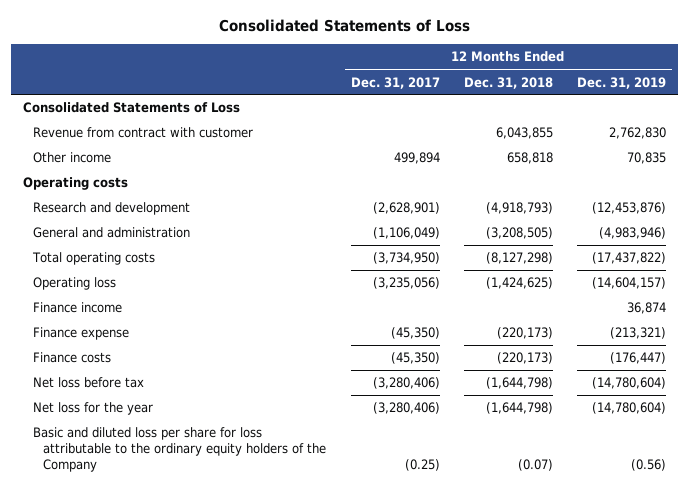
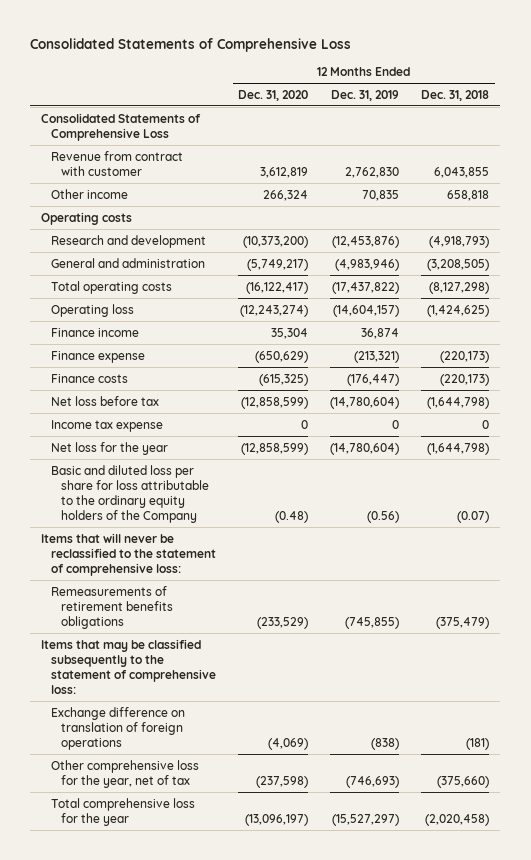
[218,18,470,32] Consolidated Statements of Loss -> [30,37,352,52] Consolidated Statements of Comprehensive Loss
[350,76,440,89] Dec. 31, 2017 -> none
none -> [238,89,309,101] Dec. 31, 2020
[23,102,241,114] Consolidated Statements of Loss -> [41,112,202,141] Consolidated Statements of Comprehensive Loss
none -> [51,419,164,432] Income tax expense
none -> [41,532,217,576] Items that will never be reclassified to the statement of comprehensive loss:
none -> [51,585,174,629] Remeasurements of retirement benefits obligations
none -> [41,638,217,695] Items that may be classified subsequently to the statement of comprehensive loss:
none -> [51,706,186,750] Exchange difference on translation of foreign operations
none -> [51,759,200,788] Other comprehensive loss for the year, net of tax
none -> [51,797,196,826] Total comprehensive loss for the year

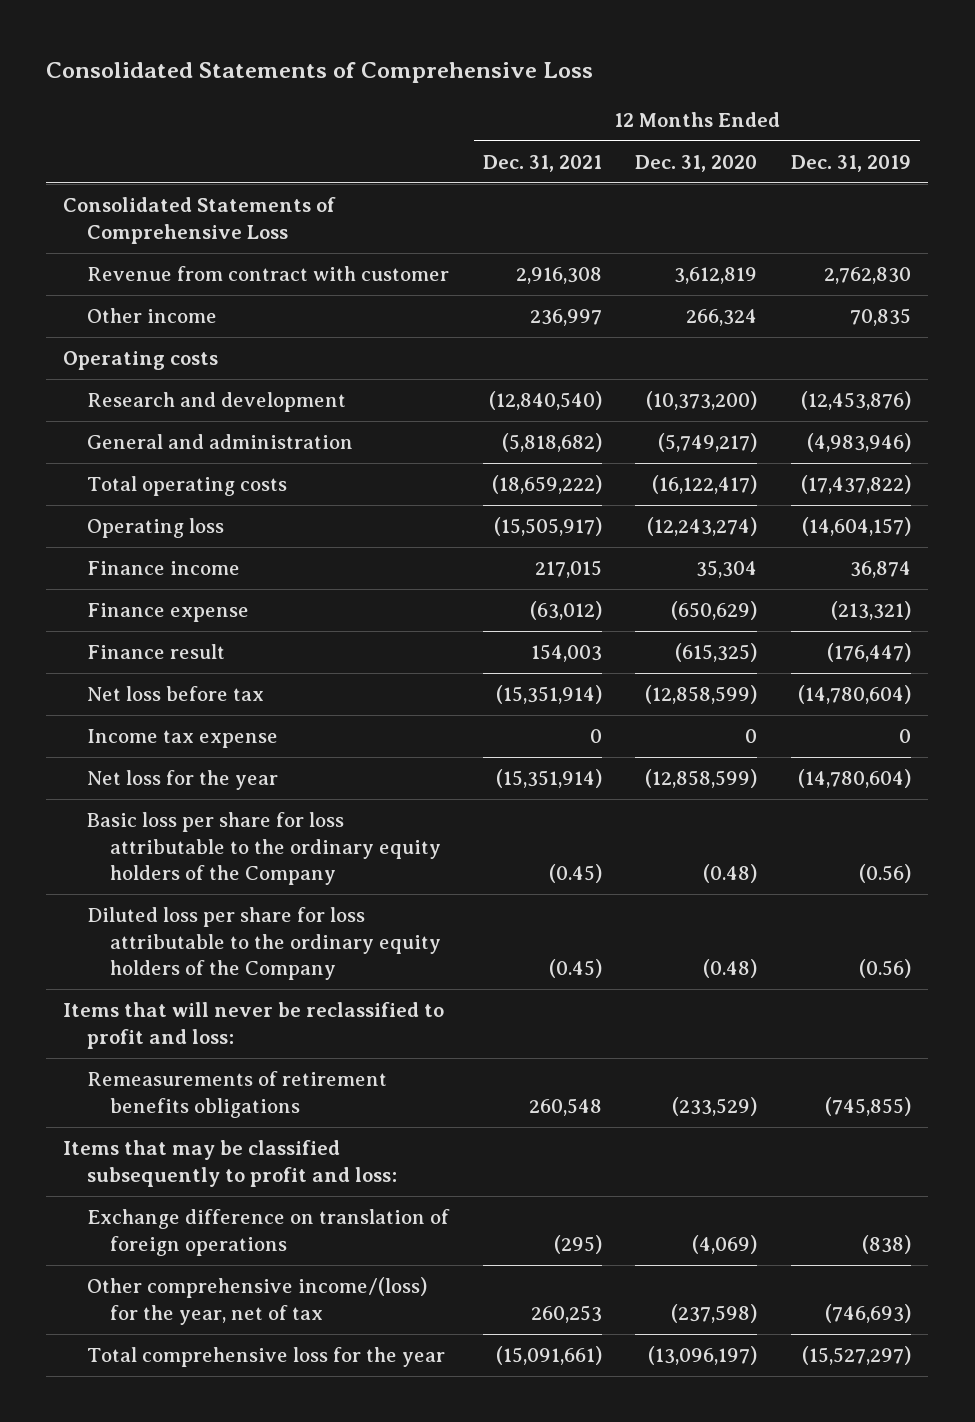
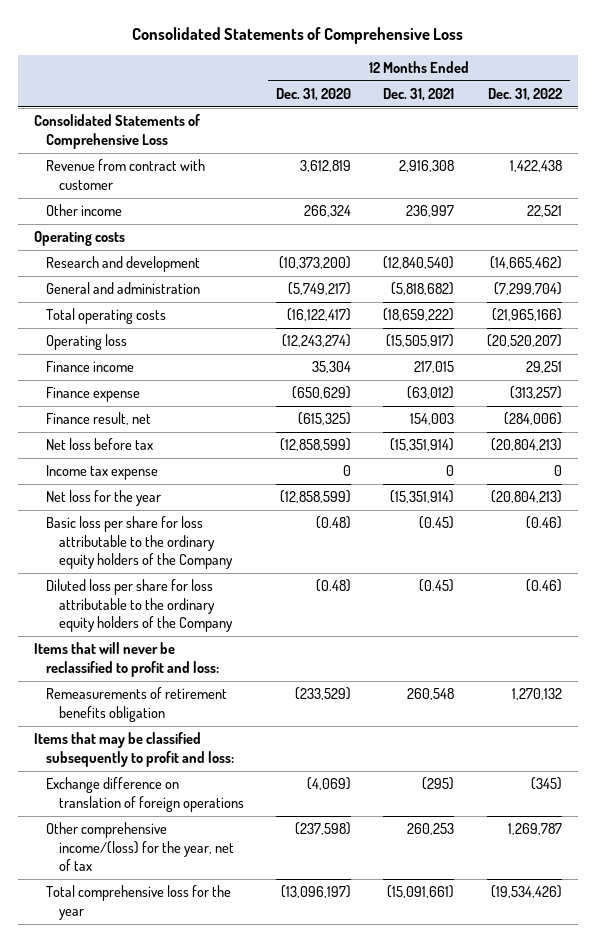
[791,155,912,173] Dec. 31, 2019 -> none
none -> [487,88,562,102] Dec. 31, 2022
[86,644,225,660] Finance result -> [46,412,152,426] Finance result, net
[86,1071,387,1118] Remeasurements of retirement benefits obligations -> [46,687,228,722] Remeasurements of retirement benefits obligation

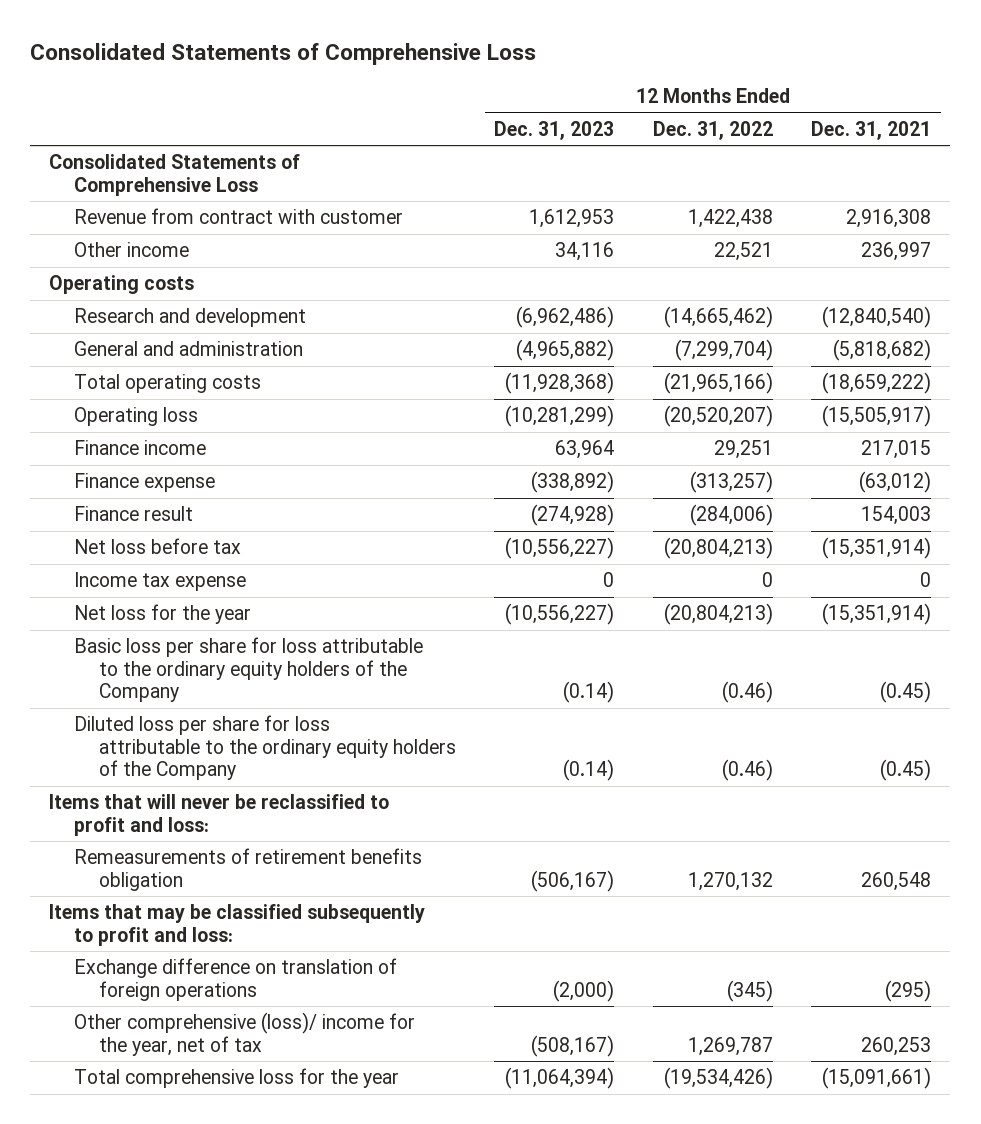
[276,88,352,102] Dec. 31, 2020 -> none
none -> [494,120,615,140] Dec. 31, 2023
[46,412,152,426] Finance result, net -> [74,506,194,522] Finance result
[46,822,234,872] Other comprehensive income/(loss) for the year, net of tax -> [74,1012,416,1056] Other comprehensive (loss)/ income for the year, net of tax

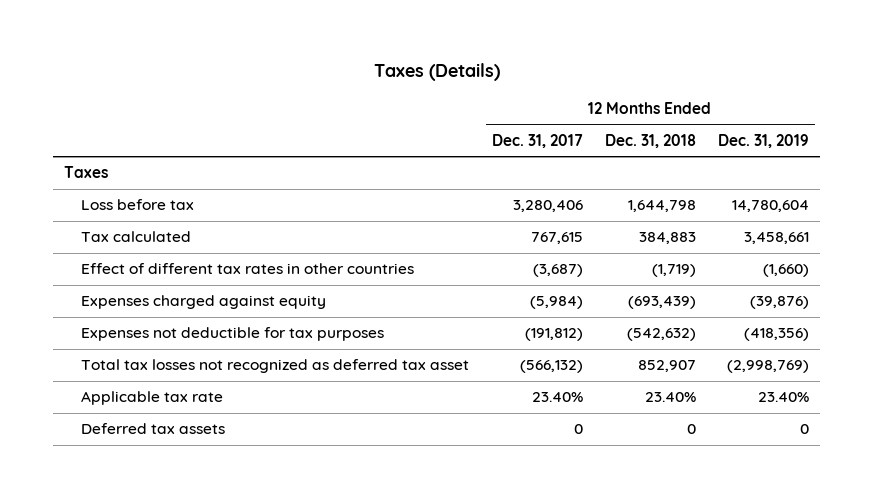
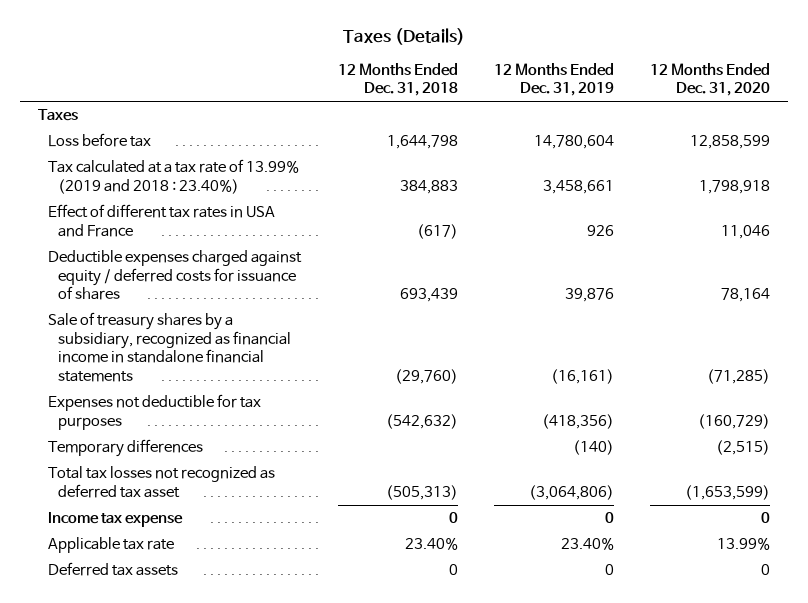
[491,133,583,148] Dec. 31, 2017 -> none
none -> [649,62,770,97] 12 Months Ended Dec. 31, 2020
[81,231,192,243] Tax calculated -> [48,159,300,194] Tax calculated at a tax rate of 13.99% (2019 and 2018 : 23.40%)
[81,263,415,275] Effect of different tax rates in other countries -> [48,204,276,237] Effect of different tax rates in USA and France
[651,264,696,278] (1,719) -> [416,223,458,239] (617)
[763,264,810,278] (1,660) -> [586,224,614,236] 926
[81,295,327,310] Expenses charged against equity -> [48,250,303,301] Deductible expenses charged against equity / deferred costs for issuance of shares
[627,296,696,310] (693,439) -> [399,288,458,303] 693,439
[750,296,810,310] (39,876) -> [564,288,614,303] 39,876
none -> [48,312,292,382] Sale of treasury shares by a subsidiary, recognized as financial income in standalone financial statements
none -> [48,439,204,458] Temporary differences
[637,360,696,373] 852,907 -> [385,484,458,500] (505,313)
[727,360,810,374] (2,998,769) -> [528,484,614,500] (3,064,806)
none -> [48,512,184,528] Income tax expense

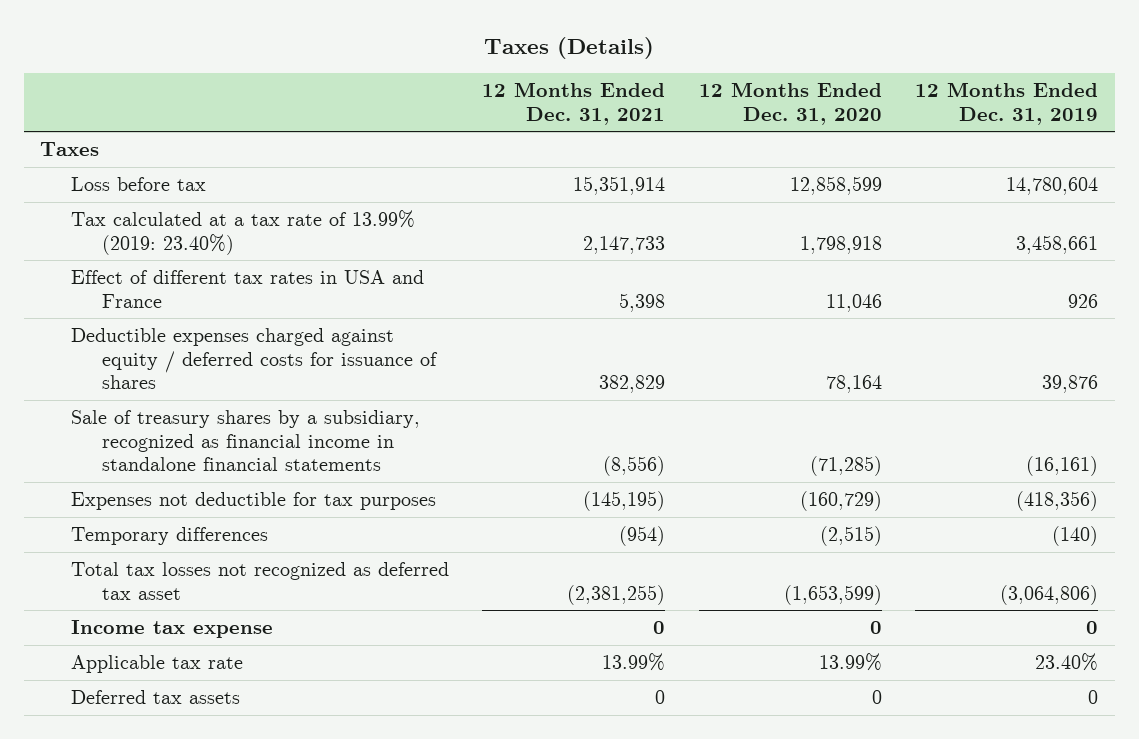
[337,62,458,97] 12 Months Ended Dec. 31, 2018 -> none
none -> [482,81,666,125] 12 Months Ended Dec. 31, 2021
[48,159,300,194] Tax calculated at a tax rate of 13.99% (2019 and 2018 : 23.40%) -> [71,209,416,255] Tax calculated at a tax rate of 13.99% (2019: 23.40%)

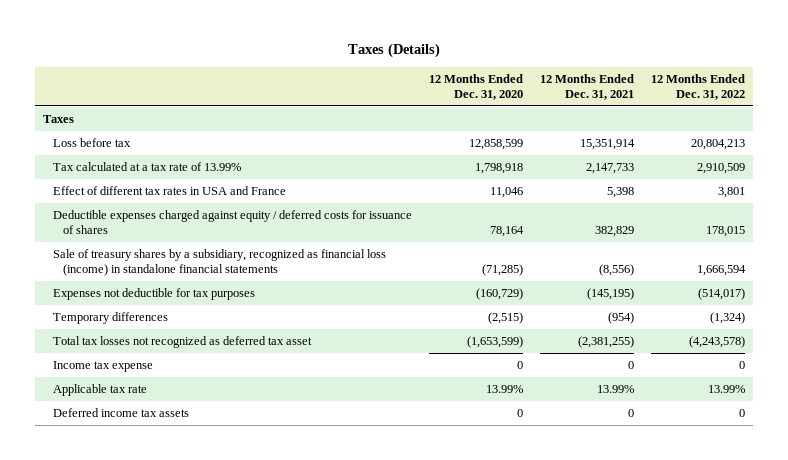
[915,81,1099,125] 12 Months Ended Dec. 31, 2019 -> none
none -> [650,73,745,101] 12 Months Ended Dec. 31, 2022
[71,209,416,255] Tax calculated at a tax rate of 13.99% (2019: 23.40%) -> [53,161,242,171] Tax calculated at a tax rate of 13.99%
[71,409,421,472] Sale of treasury shares by a subsidiary, recognized as financial income in standalone financial statements -> [53,248,387,277] Sale of treasury shares by a subsidiary, recognized as financial loss (income) in standalone financial statements
[71,689,241,704] Deferred tax assets -> [53,407,190,417] Deferred income tax assets

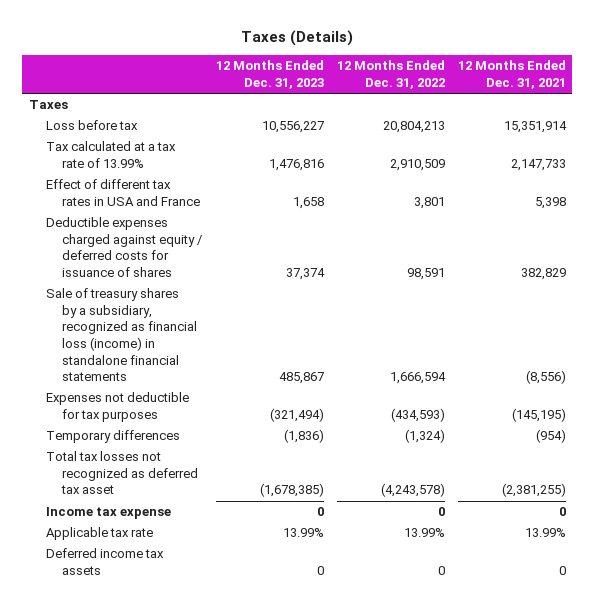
[428,73,523,101] 12 Months Ended Dec. 31, 2020 -> none
none -> [215,60,324,89] 12 Months Ended Dec. 31, 2023
[705,226,745,238] 178,015 -> [406,268,445,281] 98,591
[697,287,745,300] (514,017) -> [390,407,445,422] (434,593)

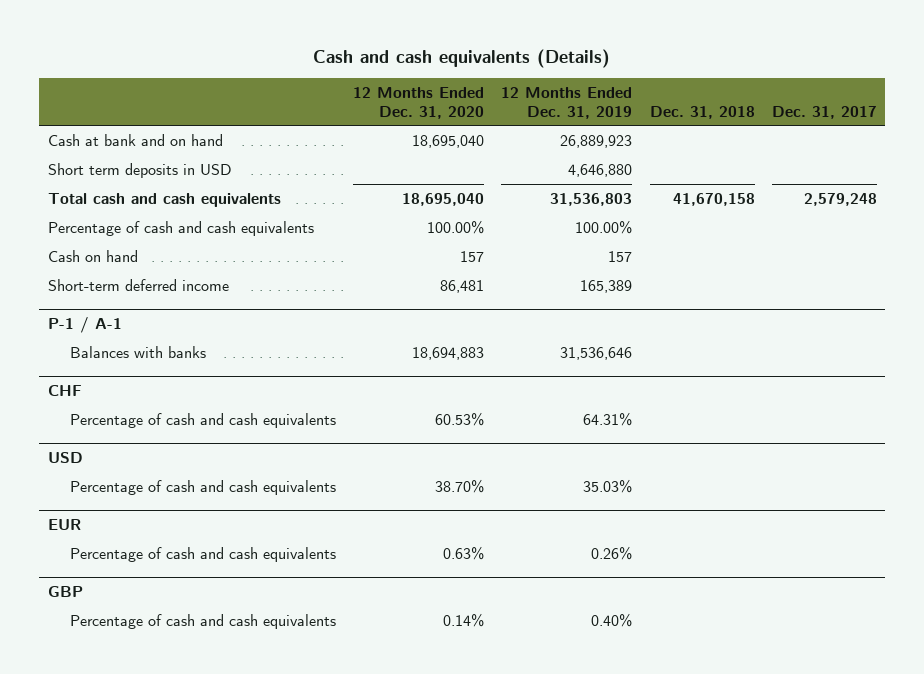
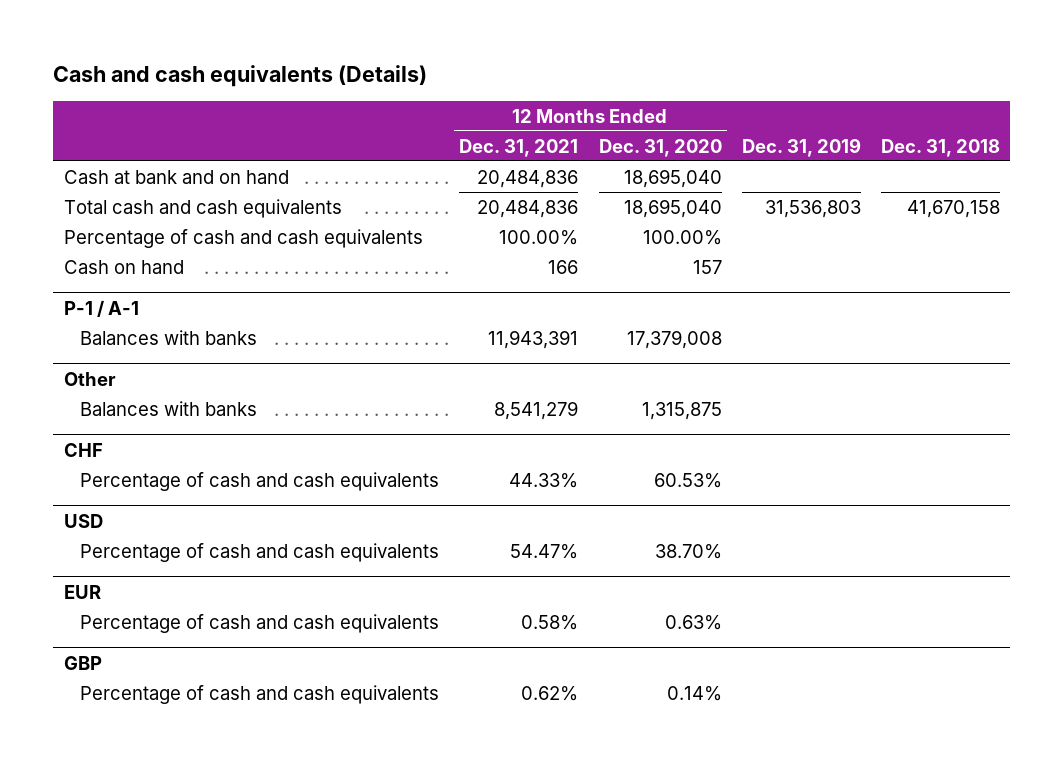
[501,86,633,119] 12 Months Ended Dec. 31, 2019 -> none
[771,105,877,119] Dec. 31, 2017 -> none
none -> [459,138,579,157] Dec. 31, 2021
none -> [741,137,861,157] Dec. 31, 2019
[47,162,232,178] Short term deposits in USD -> none
[47,278,229,291] Short-term deferred income -> none
[411,346,484,360] 18,694,883 -> [626,329,722,349] 17,379,008
none -> [63,371,116,386] Other
none -> [79,400,257,416] Balances with banks

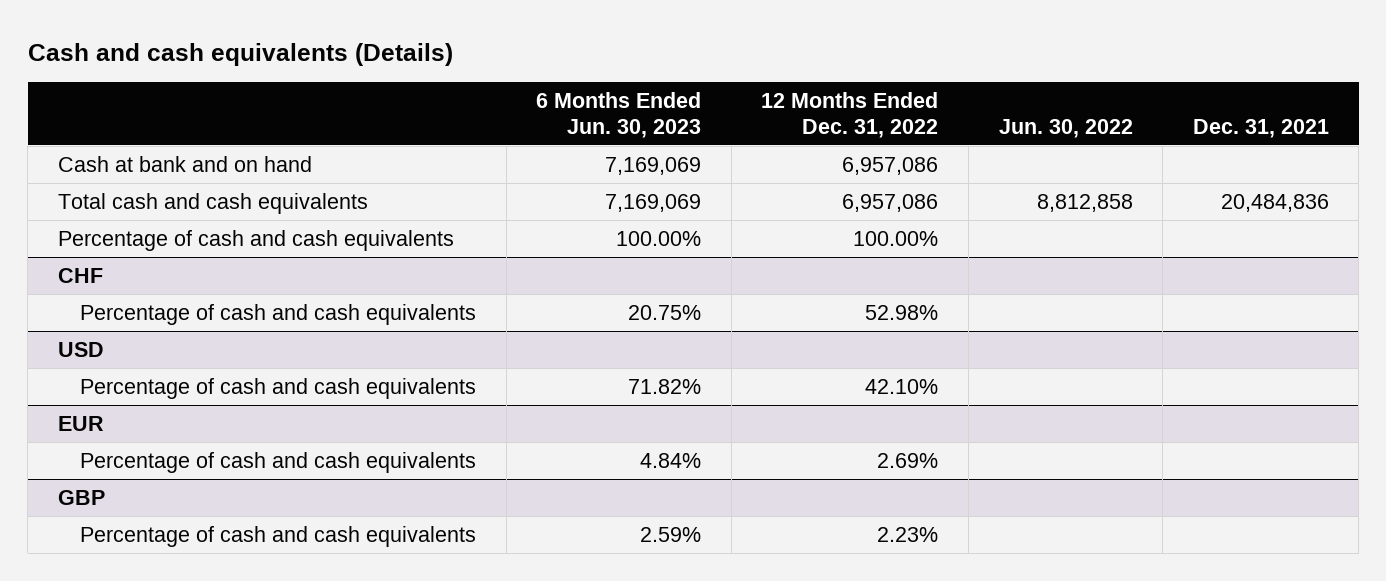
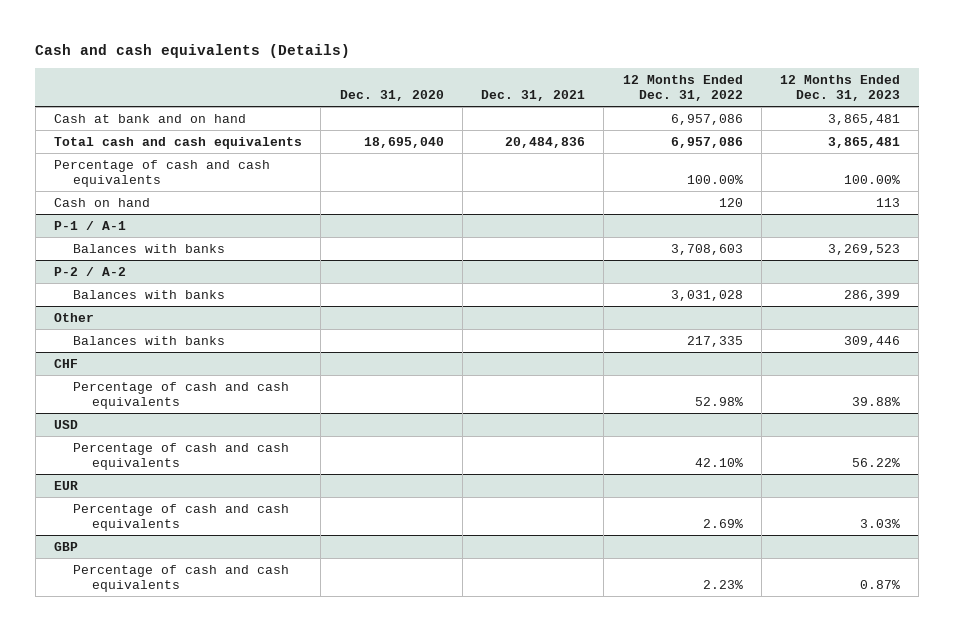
[536,91,702,138] 6 Months Ended Jun. 30, 2023 -> none
[998,118,1133,138] Jun. 30, 2022 -> none
none -> [339,90,444,102] Dec. 31, 2020
none -> [780,74,901,102] 12 Months Ended Dec. 31, 2023
none -> [54,197,151,207] Cash on hand
none -> [54,220,127,230] P-1 / A-1
none -> [73,243,226,253] Balances with banks
none -> [54,266,127,276] P-2 / A-2
none -> [73,289,226,299] Balances with banks
none -> [54,312,95,322] Other
none -> [73,335,226,345] Balances with banks

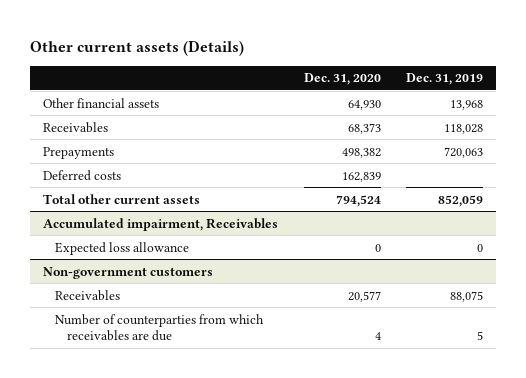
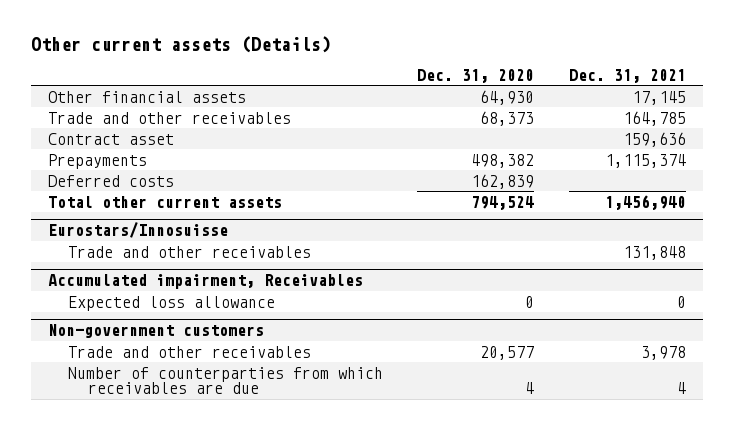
[405,73,483,86] Dec. 31, 2019 -> none
none -> [568,68,686,83] Dec. 31, 2021
[43,121,109,133] Receivables -> [48,111,292,124] Trade and other receivables
none -> [48,132,175,145] Contract asset
none -> [48,222,229,239] Eurostars/Innosuisse
none -> [67,245,311,258] Trade and other receivables
[55,289,121,301] Receivables -> [67,345,311,358] Trade and other receivables

